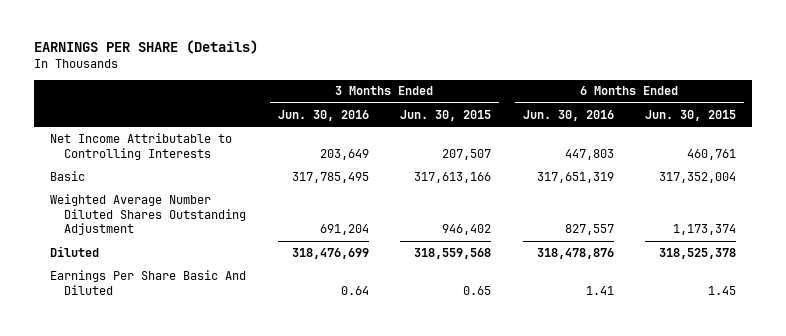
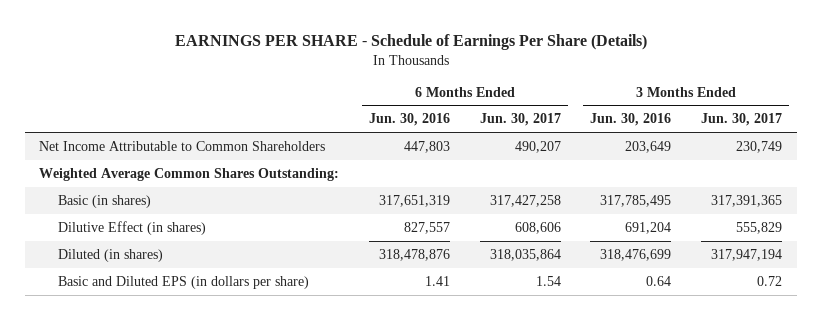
[34,40,259,55] EARNINGS PER SHARE (Details) -> [174,34,647,51] EARNINGS PER SHARE - Schedule of Earnings Per Share (Details)
[400,109,492,121] Jun. 30, 2015 -> none
[645,109,737,121] Jun. 30, 2015 -> none
none -> [479,113,561,127] Jun. 30, 2017
none -> [700,113,782,127] Jun. 30, 2017
[49,132,232,160] Net Income Attributable to Controlling Interests -> [39,140,326,151] Net Income Attributable to Common Shareholders
none -> [39,167,340,181] Weighted Average Common Shares Outstanding:
[49,170,85,181] Basic -> [57,194,151,208] Basic (in shares)
[49,193,247,236] Weighted Average Number Diluted Shares Outstanding Adjustment -> [57,220,206,235] Dilutive Effect (in shares)
[49,245,99,257] Diluted -> [57,248,163,262] Diluted (in shares)
[49,269,246,295] Earnings Per Share Basic And Diluted -> [57,275,309,289] Basic and Diluted EPS (in dollars per share)

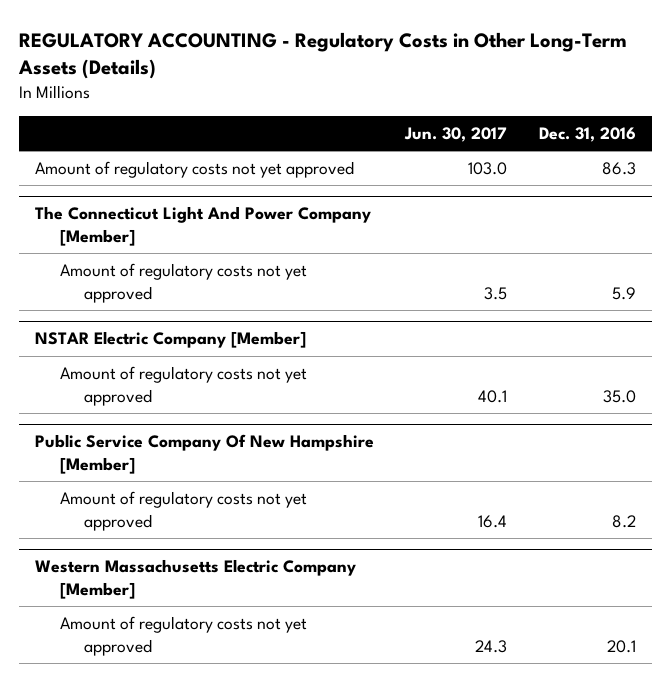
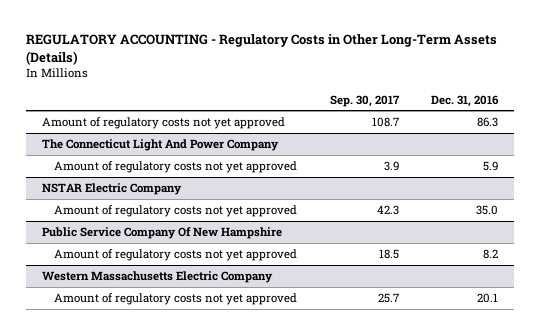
[404,126,508,142] Jun. 30, 2017 -> none
none -> [329,94,400,107] Sep. 30, 2017
[34,206,371,247] The Connecticut Light And Power Company [Member] -> [42,139,280,152] The Connecticut Light And Power Company
[34,331,306,349] NSTAR Electric Company [Member] -> [42,183,183,196] NSTAR Electric Company
[34,434,374,475] Public Service Company Of New Hampshire [Member] -> [42,227,283,240] Public Service Company Of New Hampshire
[34,559,356,600] Western Massachusetts Electric Company [Member] -> [42,271,274,284] Western Massachusetts Electric Company

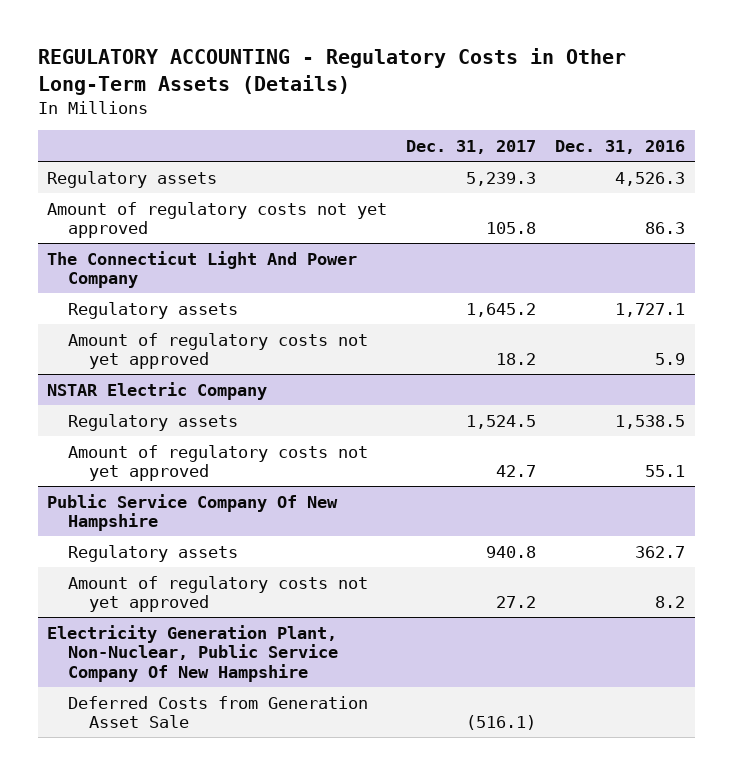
[329,94,400,107] Sep. 30, 2017 -> none
none -> [406,139,537,154] Dec. 31, 2017
none -> [47,170,218,188] Regulatory assets
none -> [68,301,239,319] Regulatory assets
none -> [68,413,239,431] Regulatory assets
[475,205,498,216] 35.0 -> [645,465,686,478] 55.1
none -> [68,544,239,562] Regulatory assets
[42,271,274,284] Western Massachusetts Electric Company -> none
[54,293,298,306] Amount of regulatory costs not yet approved -> none
none -> [47,624,339,683] Electricity Generation Plant, Non-Nuclear, Public Service Company Of New Hampshire
none -> [68,695,369,729] Deferred Costs from Generation Asset Sale

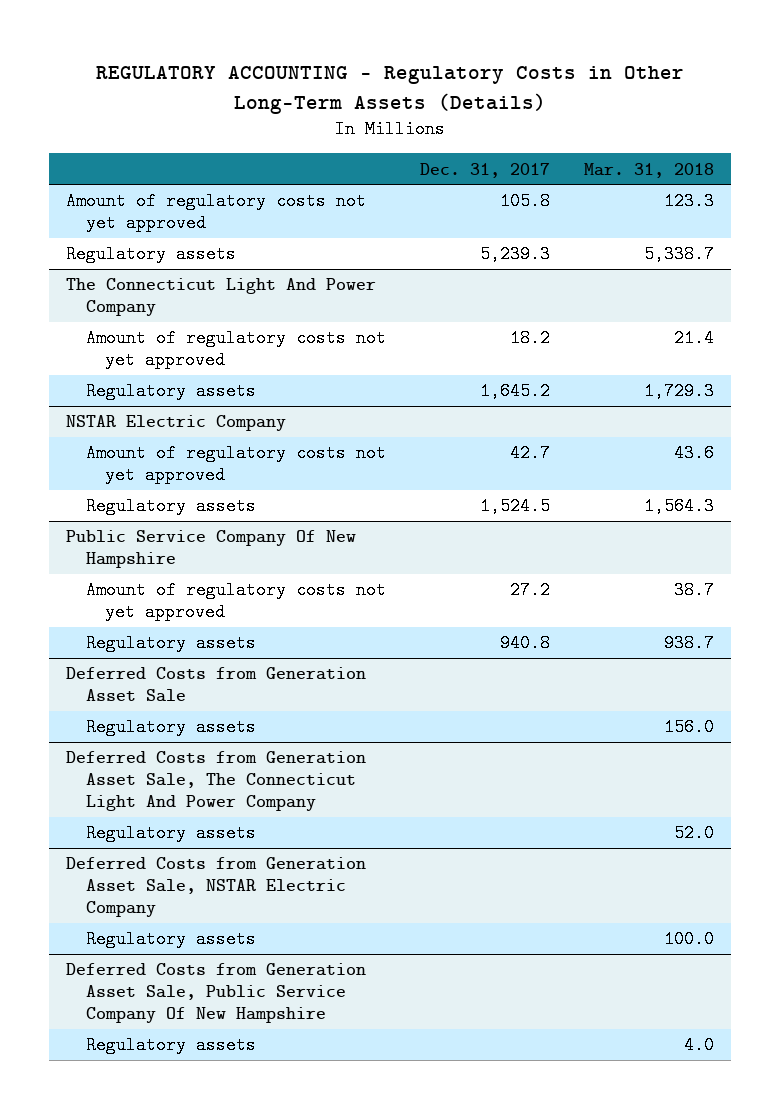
[555,139,686,154] Dec. 31, 2016 -> none
none -> [583,162,714,178] Mar. 31, 2018
[47,170,218,188] Regulatory assets -> [66,245,237,264] Regulatory assets
[68,301,239,319] Regulatory assets -> [85,382,256,401] Regulatory assets
[68,413,239,431] Regulatory assets -> [85,497,256,516] Regulatory assets
[47,624,339,683] Electricity Generation Plant, Non-Nuclear, Public Service Company Of New Hampshire -> none
[68,695,369,729] Deferred Costs from Generation Asset Sale -> none
[68,544,239,562] Regulatory assets -> [85,634,256,653] Regulatory assets
none -> [66,667,367,703] Deferred Costs from Generation Asset Sale
none -> [85,718,256,737] Regulatory assets
none -> [66,751,367,812] Deferred Costs from Generation Asset Sale, The Connecticut Light And Power Company
none -> [85,824,256,843] Regulatory assets
none -> [66,857,367,918] Deferred Costs from Generation Asset Sale, NSTAR Electric Company
none -> [85,930,256,949] Regulatory assets
none -> [66,963,367,1024] Deferred Costs from Generation Asset Sale, Public Service Company Of New Hampshire
none -> [85,1036,256,1055] Regulatory assets

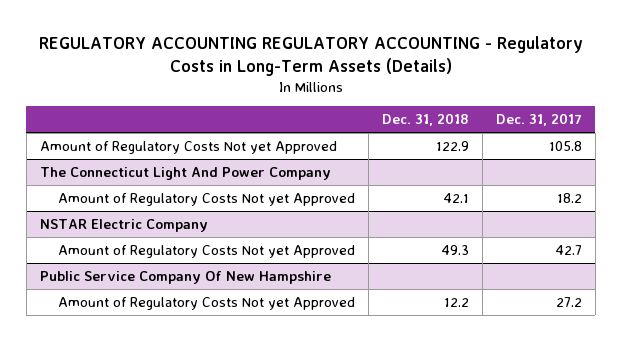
[96,66,685,114] REGULATORY ACCOUNTING - Regulatory Costs in Other Long-Term Assets (Details) -> [38,36,583,76] REGULATORY ACCOUNTING REGULATORY ACCOUNTING - Regulatory Costs in Long-Term Assets (Details)
[583,162,714,178] Mar. 31, 2018 -> none
none -> [381,113,469,127] Dec. 31, 2018
[66,245,237,264] Regulatory assets -> none
[66,192,367,233] Amount of regulatory costs not yet approved -> [39,140,337,154] Amount of Regulatory Costs Not yet Approved
[85,382,256,401] Regulatory assets -> none
[85,329,386,370] Amount of regulatory costs not yet approved -> [58,192,356,206] Amount of Regulatory Costs Not yet Approved
[85,497,256,516] Regulatory assets -> none
[85,444,386,485] Amount of regulatory costs not yet approved -> [58,244,356,258] Amount of Regulatory Costs Not yet Approved
[85,634,256,653] Regulatory assets -> none
[66,667,367,703] Deferred Costs from Generation Asset Sale -> none
[85,718,256,737] Regulatory assets -> none
[66,751,367,812] Deferred Costs from Generation Asset Sale, The Connecticut Light And Power Company -> none
[85,824,256,843] Regulatory assets -> none
[66,857,367,918] Deferred Costs from Generation Asset Sale, NSTAR Electric Company -> none
[85,930,256,949] Regulatory assets -> none
[66,963,367,1024] Deferred Costs from Generation Asset Sale, Public Service Company Of New Hampshire -> none
[85,1036,256,1055] Regulatory assets -> none
[85,581,386,622] Amount of regulatory costs not yet approved -> [58,296,356,310] Amount of Regulatory Costs Not yet Approved

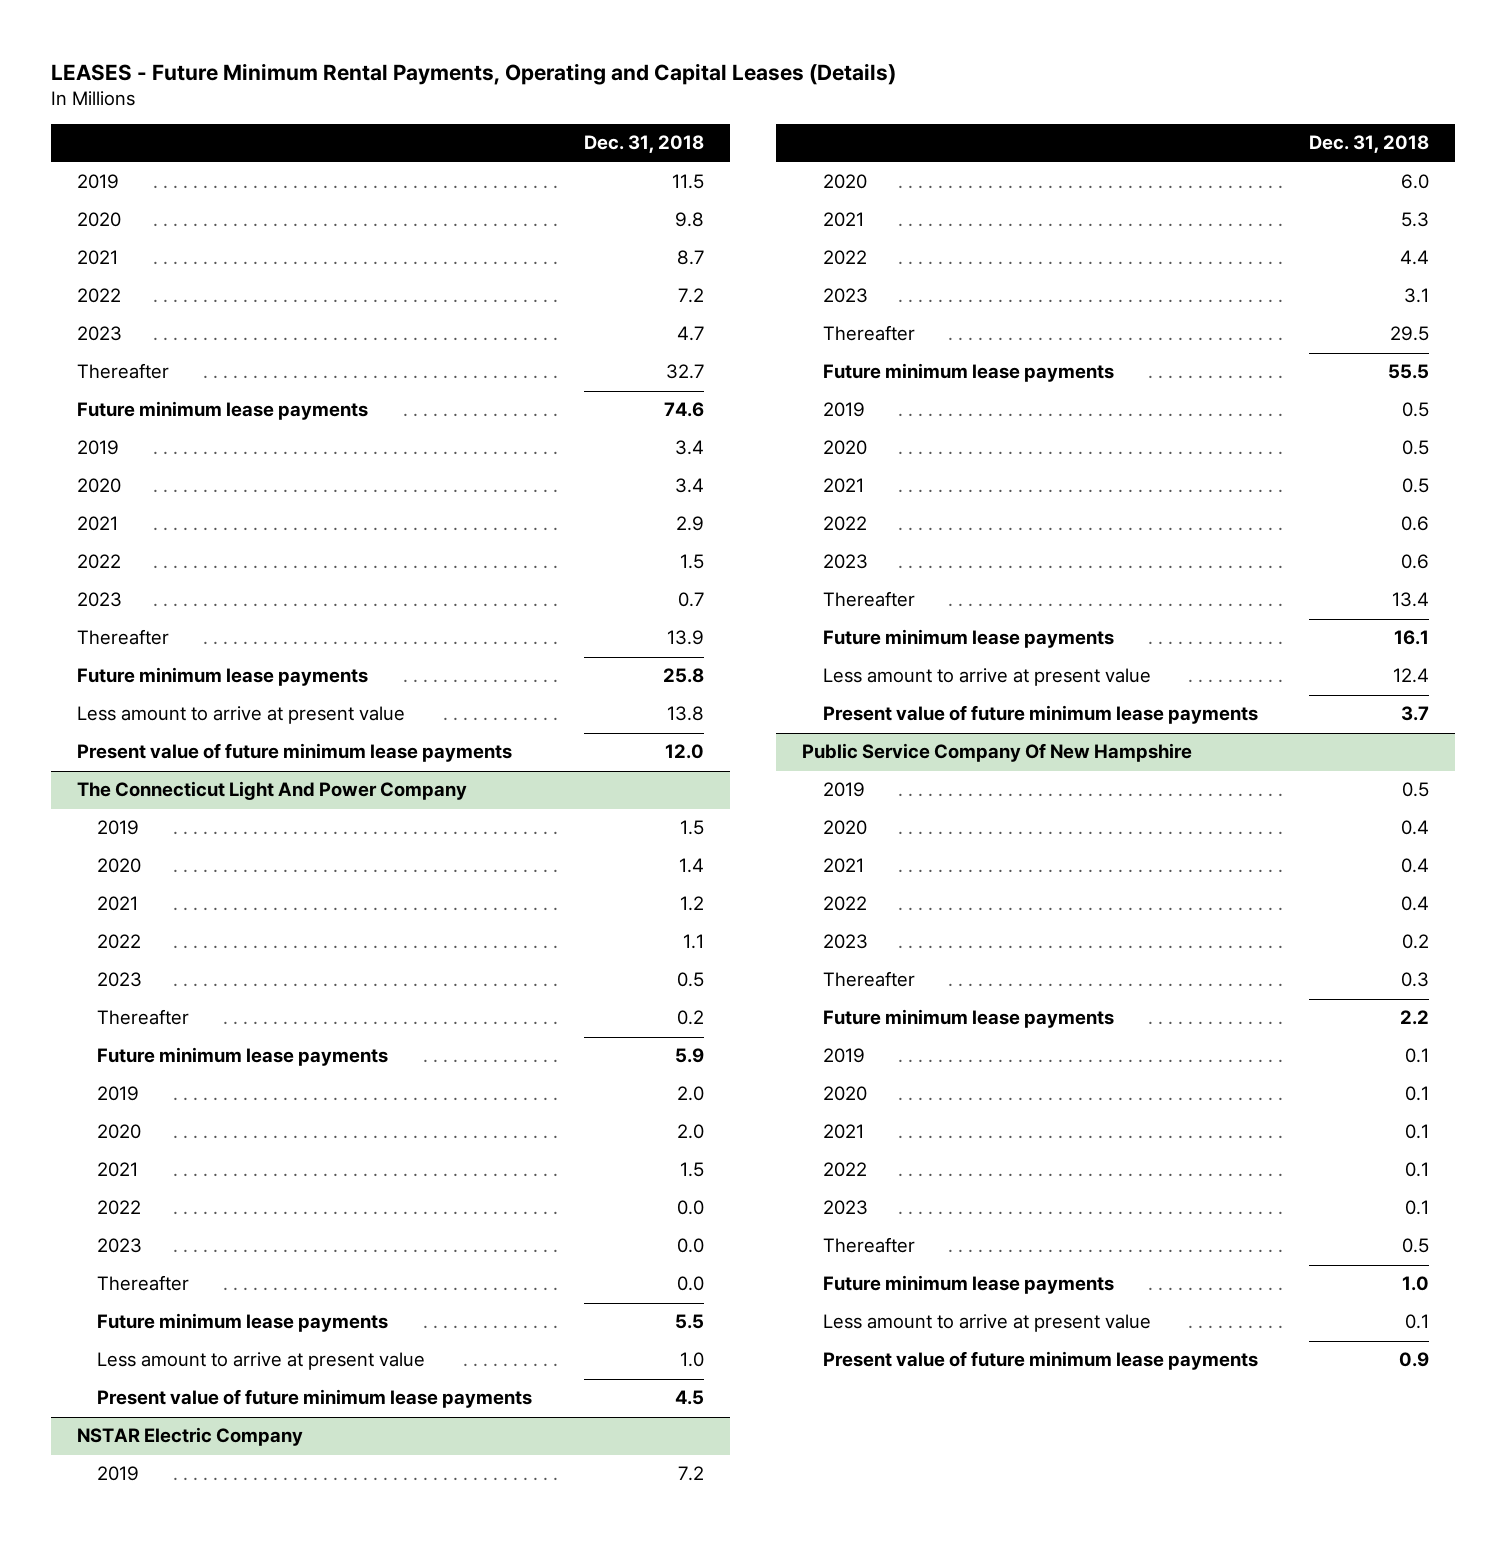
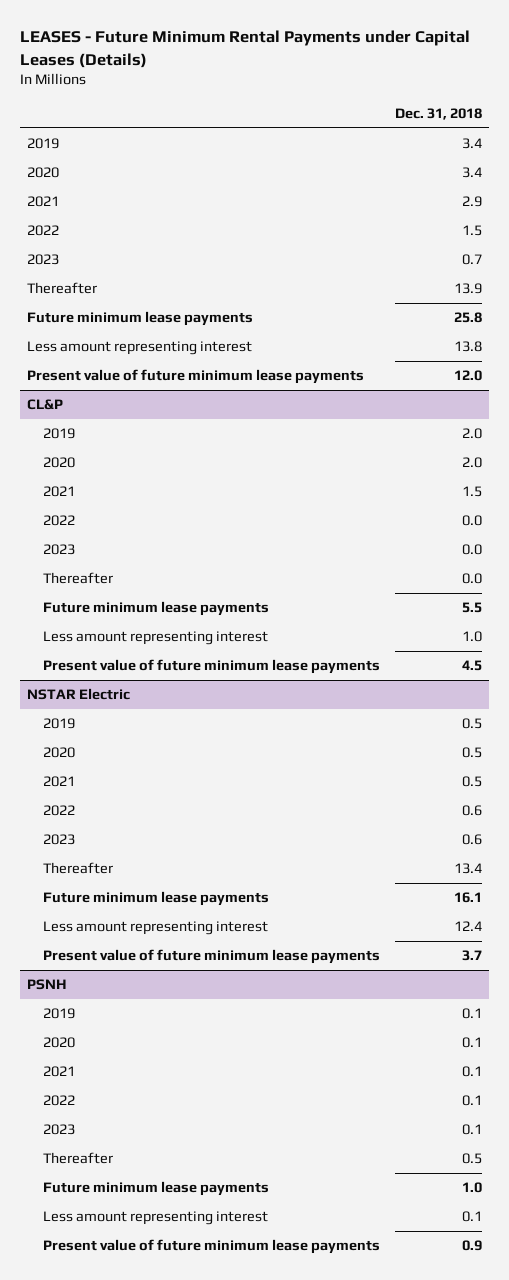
[50,62,896,85] LEASES - Future Minimum Rental Payments, Operating and Capital Leases (Details) -> [19,30,470,68] LEASES - Future Minimum Rental Payments under Capital Leases (Details)
[76,174,119,190] 2019 -> none
[76,212,121,228] 2020 -> none
[76,250,118,266] 2021 -> none
[76,288,121,304] 2022 -> none
[76,326,122,342] 2023 -> none
[76,363,169,380] Thereafter -> none
[76,401,368,421] Future minimum lease payments -> none
[76,706,405,725] Less amount to arrive at present value -> [27,341,253,356] Less amount representing interest
[96,820,139,836] 2019 -> none
[96,858,141,874] 2020 -> none
[96,896,138,912] 2021 -> none
[96,934,141,950] 2022 -> none
[96,972,142,988] 2023 -> none
[96,1009,189,1026] Thereafter -> none
[96,1047,388,1067] Future minimum lease payments -> none
[76,781,467,801] The Connecticut Light And Power Company -> [27,399,64,411] CL&P
[96,1352,425,1371] Less amount to arrive at present value -> [42,631,268,646] Less amount representing interest
[96,1466,139,1482] 2019 -> none
[822,174,867,190] 2020 -> none
[822,212,864,228] 2021 -> none
[822,250,867,266] 2022 -> none
[822,288,868,304] 2023 -> none
[822,325,915,342] Thereafter -> none
[822,363,1114,383] Future minimum lease payments -> none
[76,1427,303,1447] NSTAR Electric Company -> [27,688,131,701] NSTAR Electric
[822,668,1151,687] Less amount to arrive at present value -> [42,921,268,936] Less amount representing interest
[822,782,865,798] 2019 -> none
[822,820,867,836] 2020 -> none
[822,858,864,874] 2021 -> none
[822,896,867,912] 2022 -> none
[822,934,868,950] 2023 -> none
[822,971,915,988] Thereafter -> none
[822,1009,1114,1029] Future minimum lease payments -> none
[802,743,1193,763] Public Service Company Of New Hampshire -> [27,979,68,991] PSNH
[822,1314,1151,1333] Less amount to arrive at present value -> [42,1211,268,1226] Less amount representing interest

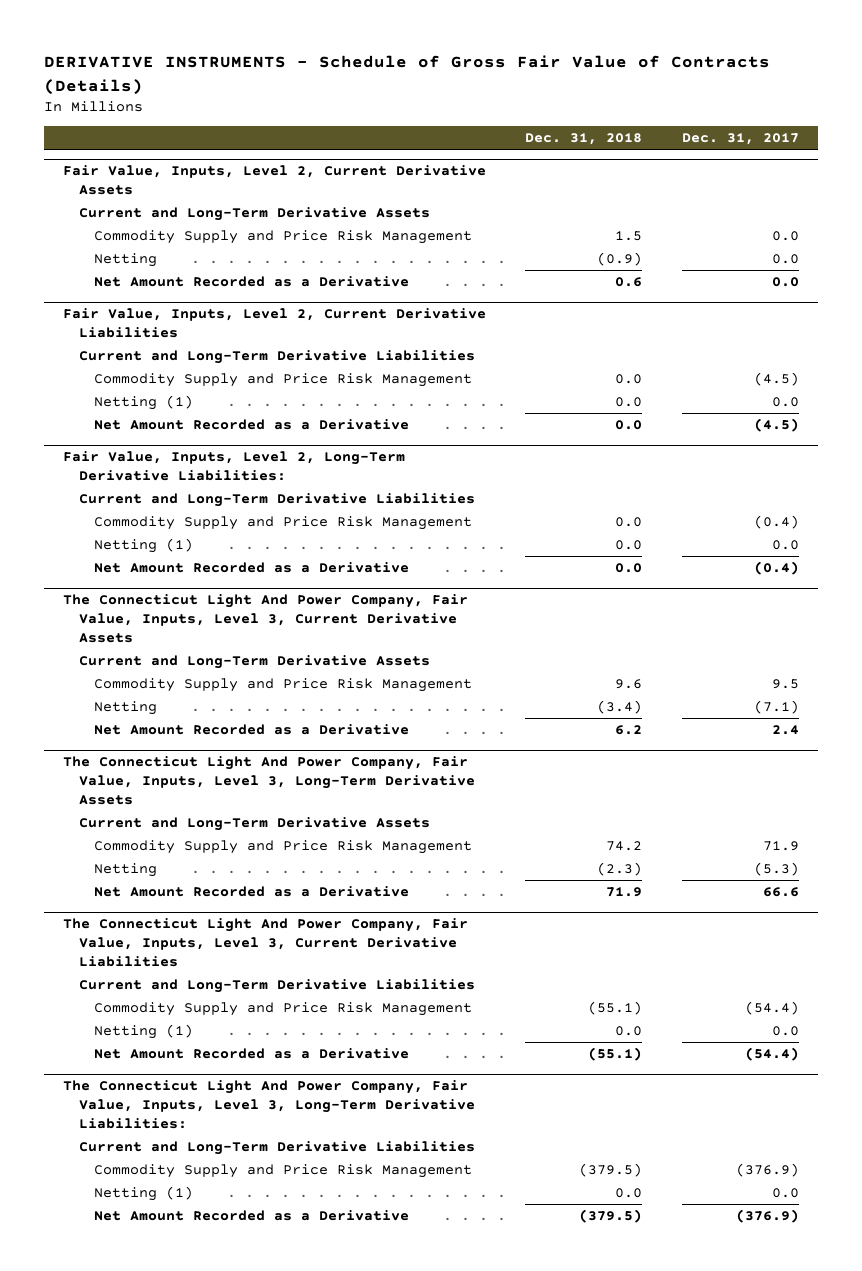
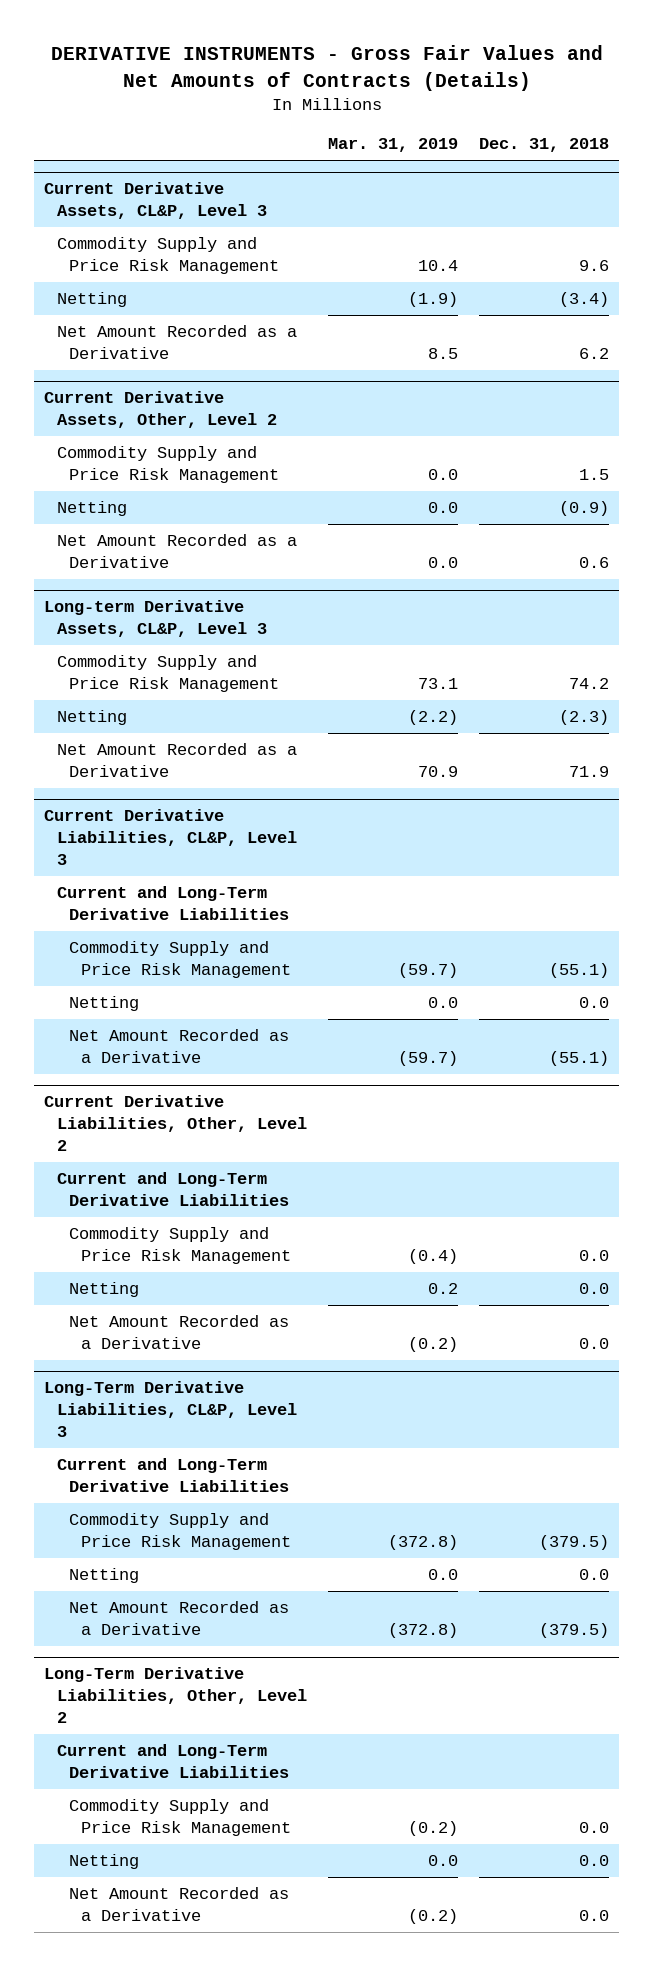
[43,55,770,95] DERIVATIVE INSTRUMENTS - Schedule of Gross Fair Value of Contracts (Details) -> [50,45,603,92] DERIVATIVE INSTRUMENTS - Gross Fair Values and Net Amounts of Contracts (Details)
[681,133,799,146] Dec. 31, 2017 -> none
none -> [327,138,458,153] Mar. 31, 2019
[63,165,487,195] Fair Value, Inputs, Level 2, Current Derivative Assets -> none
[78,207,430,222] Current and Long-Term Derivative Assets -> none
[94,230,473,245] Commodity Supply and Price Risk Management -> none
[94,253,158,268] Netting -> none
[94,276,410,288] Net Amount Recorded as a Derivative -> none
[63,308,487,338] Fair Value, Inputs, Level 2, Current Derivative Liabilities -> none
[78,350,475,365] Current and Long-Term Derivative Liabilities -> none
[94,373,473,388] Commodity Supply and Price Risk Management -> none
[94,395,194,411] Netting (1) -> none
[94,419,410,431] Net Amount Recorded as a Derivative -> none
[63,451,406,481] Fair Value, Inputs, Level 2, Long-Term Derivative Liabilities: -> none
[78,493,475,508] Current and Long-Term Derivative Liabilities -> none
[94,516,473,531] Commodity Supply and Price Risk Management -> none
[94,538,194,554] Netting (1) -> none
[94,562,410,574] Net Amount Recorded as a Derivative -> none
[63,594,469,643] The Connecticut Light And Power Company, Fair Value, Inputs, Level 3, Current Derivative Assets -> none
[78,655,430,670] Current and Long-Term Derivative Assets -> none
none -> [44,182,267,220] Current Derivative Assets, CL&P, Level 3
[63,756,475,805] The Connecticut Light And Power Company, Fair Value, Inputs, Level 3, Long-Term Derivative Assets -> none
[78,817,430,832] Current and Long-Term Derivative Assets -> none
none -> [44,391,277,429] Current Derivative Assets, Other, Level 2
none -> [56,446,279,484] Commodity Supply and Price Risk Management
none -> [56,501,127,517] Netting
none -> [56,534,297,569] Net Amount Recorded as a Derivative
none -> [44,600,267,638] Long-term Derivative Assets, CL&P, Level 3
[63,918,469,967] The Connecticut Light And Power Company, Fair Value, Inputs, Level 3, Current Derivative Liabilities -> none
none -> [44,809,297,866] Current Derivative Liabilities, CL&P, Level 3
[94,1024,194,1040] Netting (1) -> [68,996,139,1012] Netting
[63,1080,475,1129] The Connecticut Light And Power Company, Fair Value, Inputs, Level 3, Long-Term Derivative Liabilities: -> none
none -> [44,1095,307,1152] Current Derivative Liabilities, Other, Level 2
none -> [68,1227,291,1265] Commodity Supply and Price Risk Management
none -> [68,1282,139,1298] Netting
none -> [68,1315,289,1350] Net Amount Recorded as a Derivative
none -> [44,1381,297,1438] Long-Term Derivative Liabilities, CL&P, Level 3
none -> [56,1458,289,1493] Current and Long-Term Derivative Liabilities
[94,1186,194,1202] Netting (1) -> [68,1568,139,1584] Netting
none -> [44,1667,307,1724] Long-Term Derivative Liabilities, Other, Level 2
none -> [56,1744,289,1779] Current and Long-Term Derivative Liabilities
none -> [68,1799,291,1837] Commodity Supply and Price Risk Management
none -> [68,1854,139,1870] Netting
none -> [68,1887,289,1922] Net Amount Recorded as a Derivative

